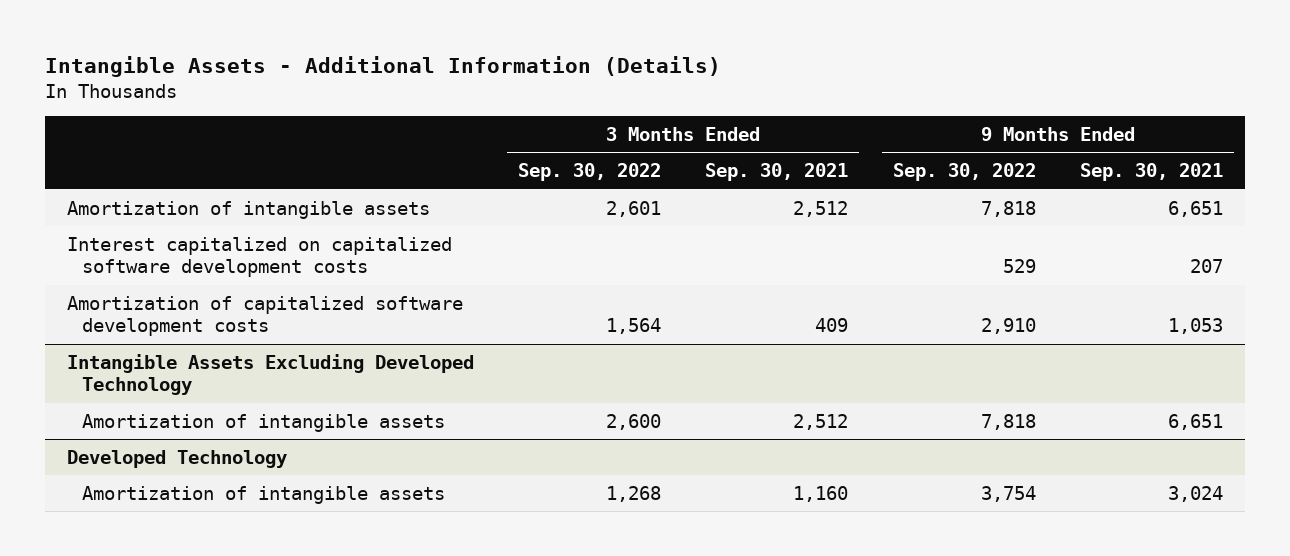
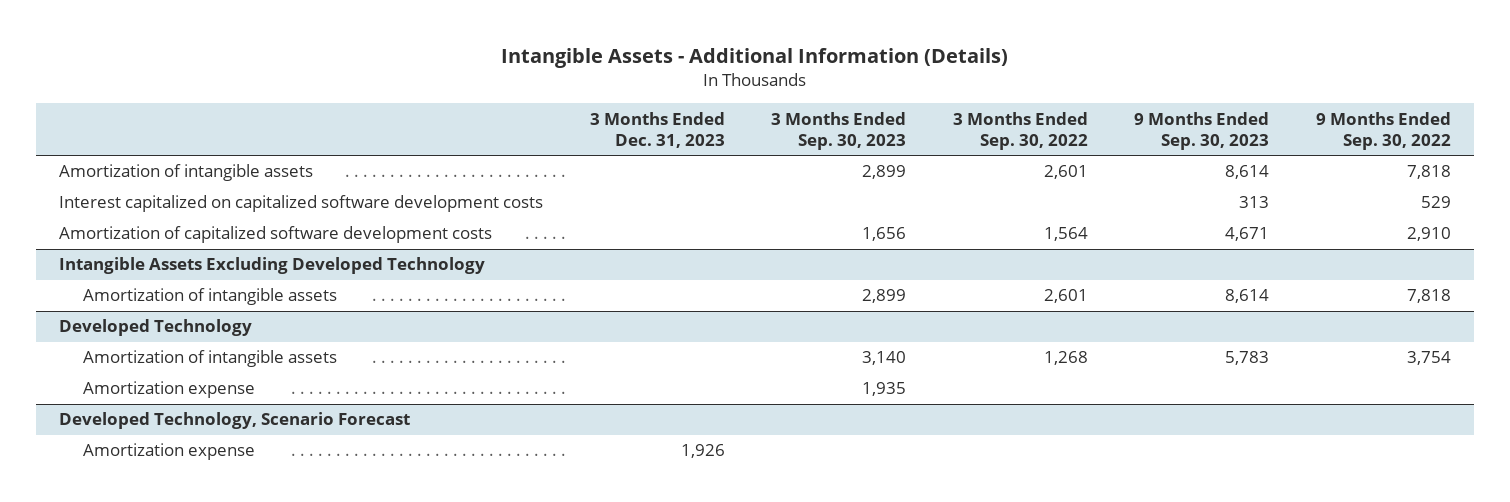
[705,163,849,182] Sep. 30, 2021 -> none
[1079,163,1223,182] Sep. 30, 2021 -> none
none -> [589,111,725,148] 3 Months Ended Dec. 31, 2023
none -> [771,111,907,150] 3 Months Ended Sep. 30, 2023
none -> [1134,111,1270,150] 9 Months Ended Sep. 30, 2023
[606,413,662,430] 2,600 -> [1043,289,1088,304] 2,601
none -> [83,381,256,399] Amortization expense
none -> [59,412,411,430] Developed Technology, Scenario Forecast
none -> [83,443,256,461] Amortization expense

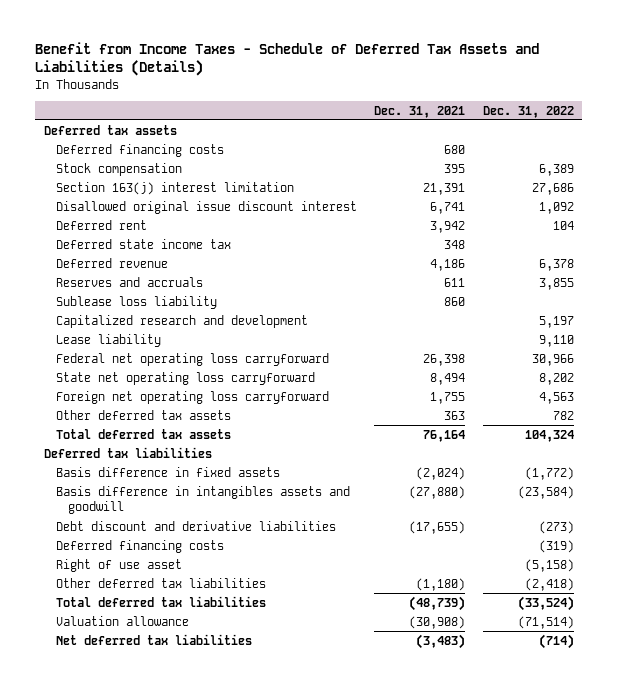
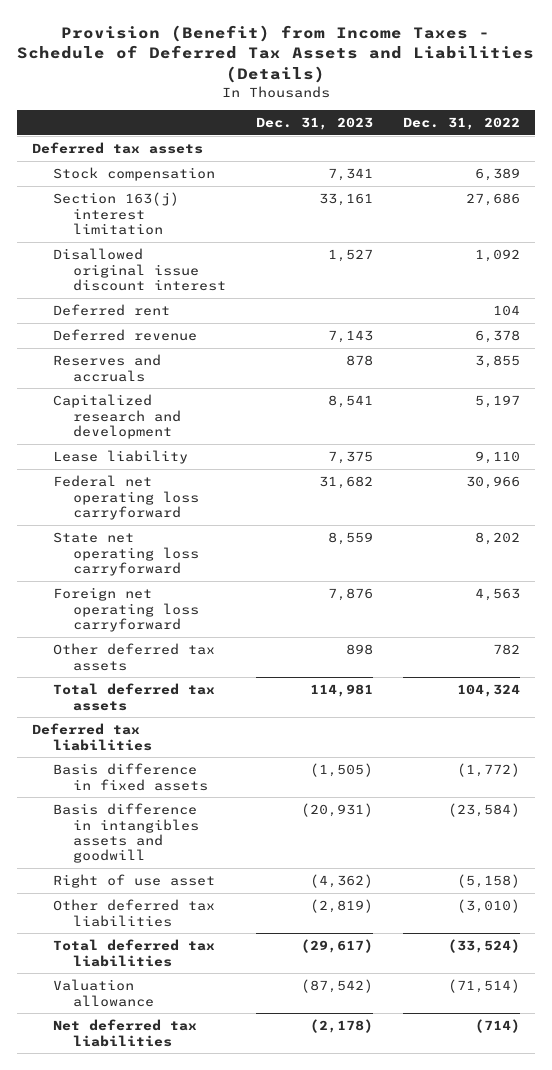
[34,41,539,77] Benefit from Income Taxes - Schedule of Deferred Tax Assets and Liabilities (Details) -> [16,24,534,83] Provision (Benefit) from Income Taxes - Schedule of Deferred Tax Assets and Liabilities (Details)
[374,105,466,118] Dec. 31, 2021 -> none
none -> [256,116,374,130] Dec. 31, 2023
[55,143,224,157] Deferred financing costs -> none
[55,238,231,249] Deferred state income tax -> none
[55,295,217,309] Sublease loss liability -> none
[55,520,336,531] Debt discount and derivative liabilities -> none
[55,539,224,553] Deferred financing costs -> none
[524,577,574,591] (2,418) -> [456,899,520,914] (3,010)

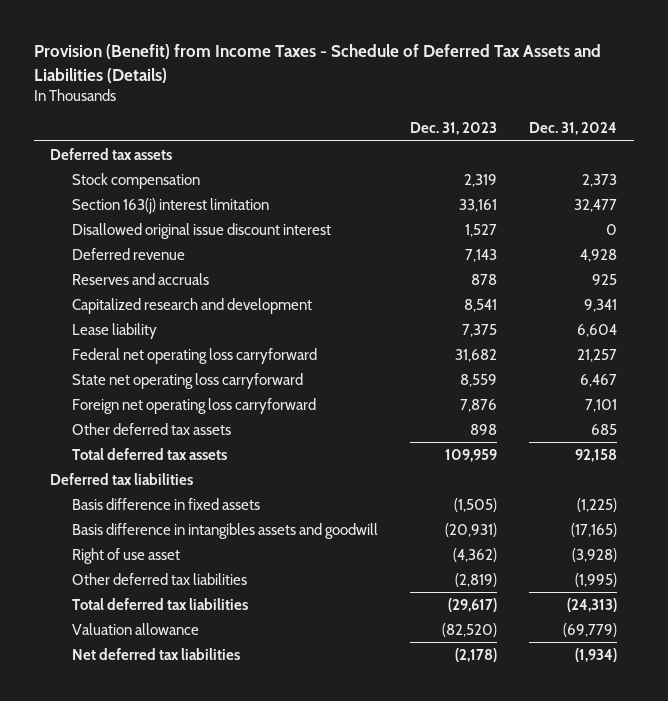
[402,116,520,130] Dec. 31, 2022 -> none
none -> [529,122,618,136] Dec. 31, 2024
[328,168,374,182] 7,341 -> [464,173,498,187] 2,319
[52,304,170,317] Deferred rent -> none
[310,684,374,698] 114,981 -> [445,448,498,462] 109,959
[301,979,374,994] (87,542) -> [442,622,498,637] (82,520)

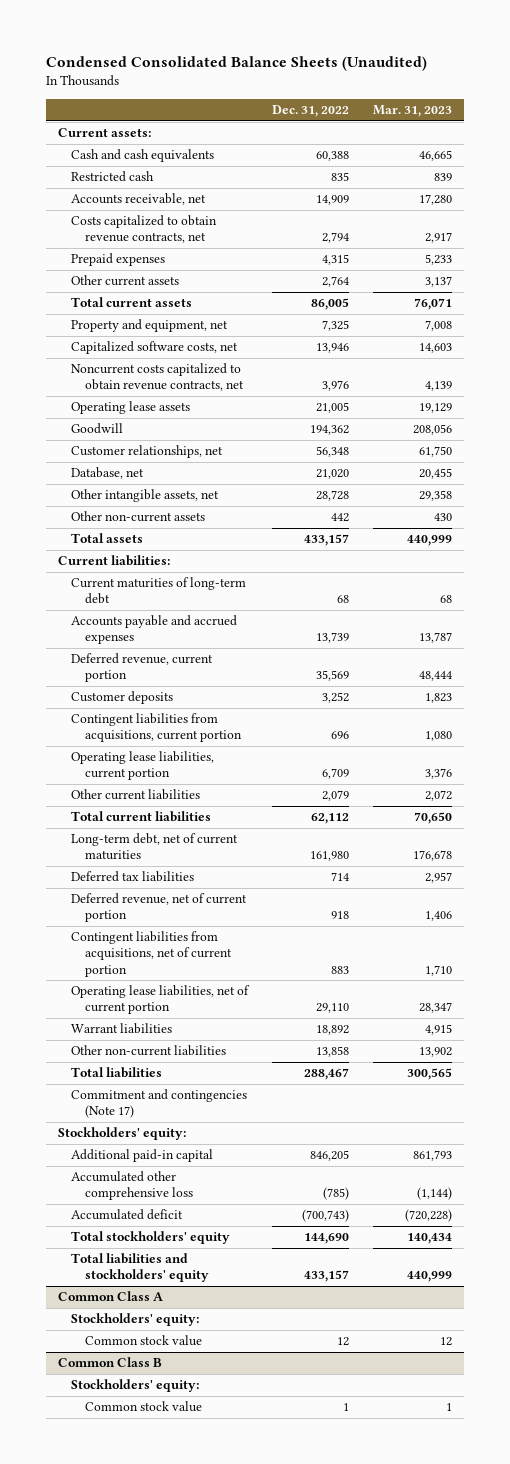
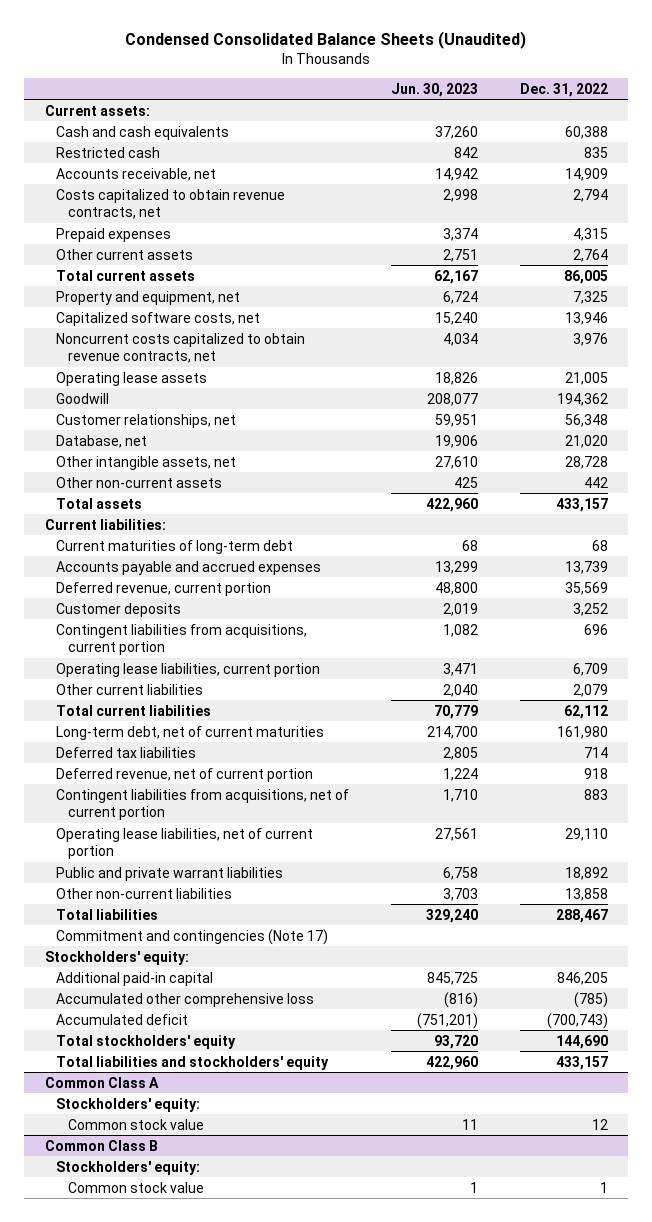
[373,105,453,118] Mar. 31, 2023 -> none
none -> [391,82,479,97] Jun. 30, 2023
[71,1023,173,1035] Warrant liabilities -> [56,866,284,881] Public and private warrant liabilities

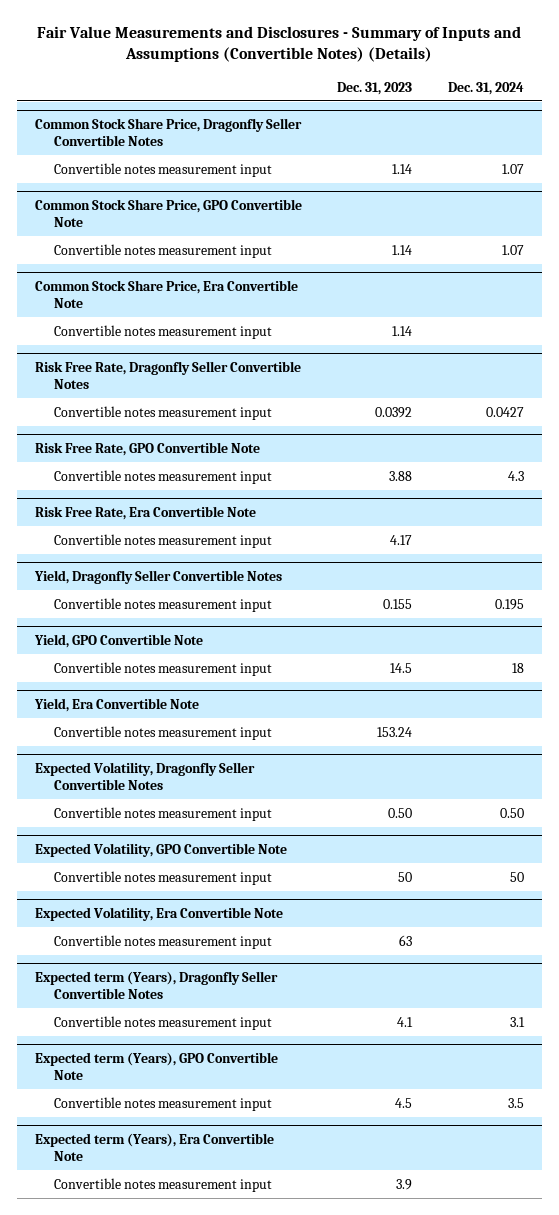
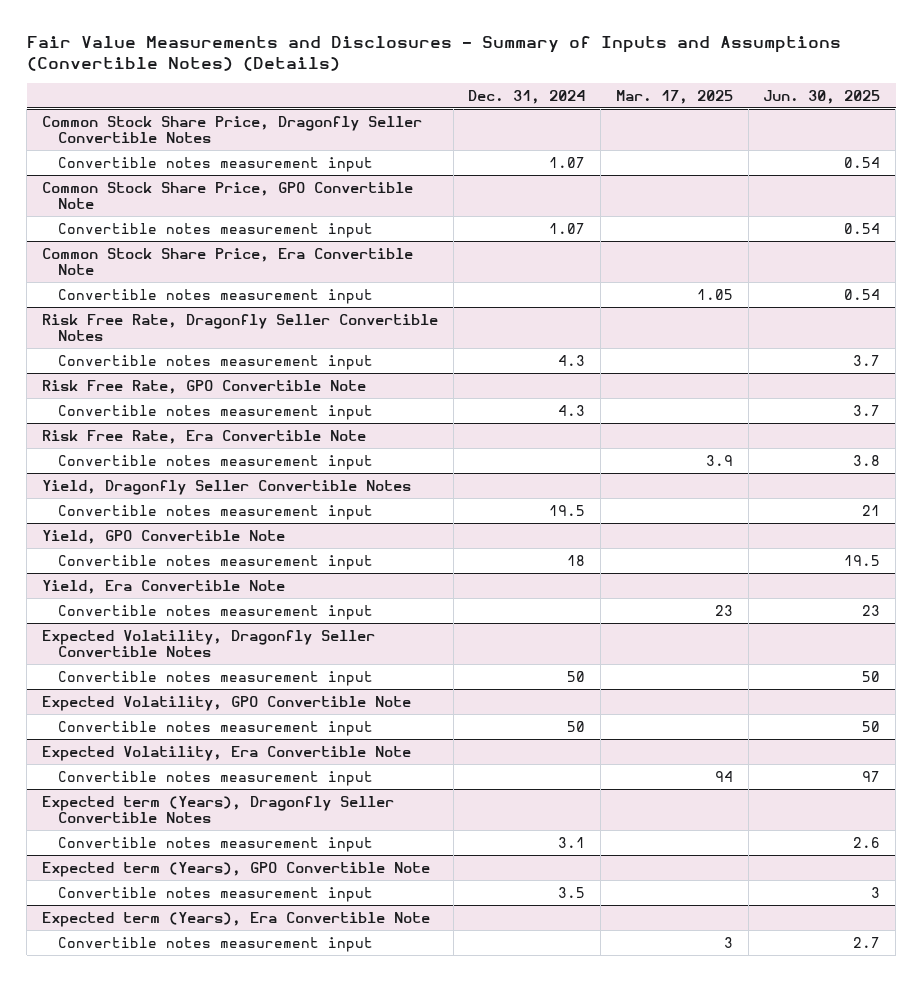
[337,81,413,95] Dec. 31, 2023 -> none
none -> [615,89,733,104] Mar. 17, 2025
none -> [763,89,881,104] Jun. 30, 2025
[485,406,524,417] 0.0427 -> [558,354,586,366] 4.3
[494,598,524,610] 0.195 -> [549,504,586,516] 19.5
[499,807,524,818] 0.50 -> [567,670,586,682] 50

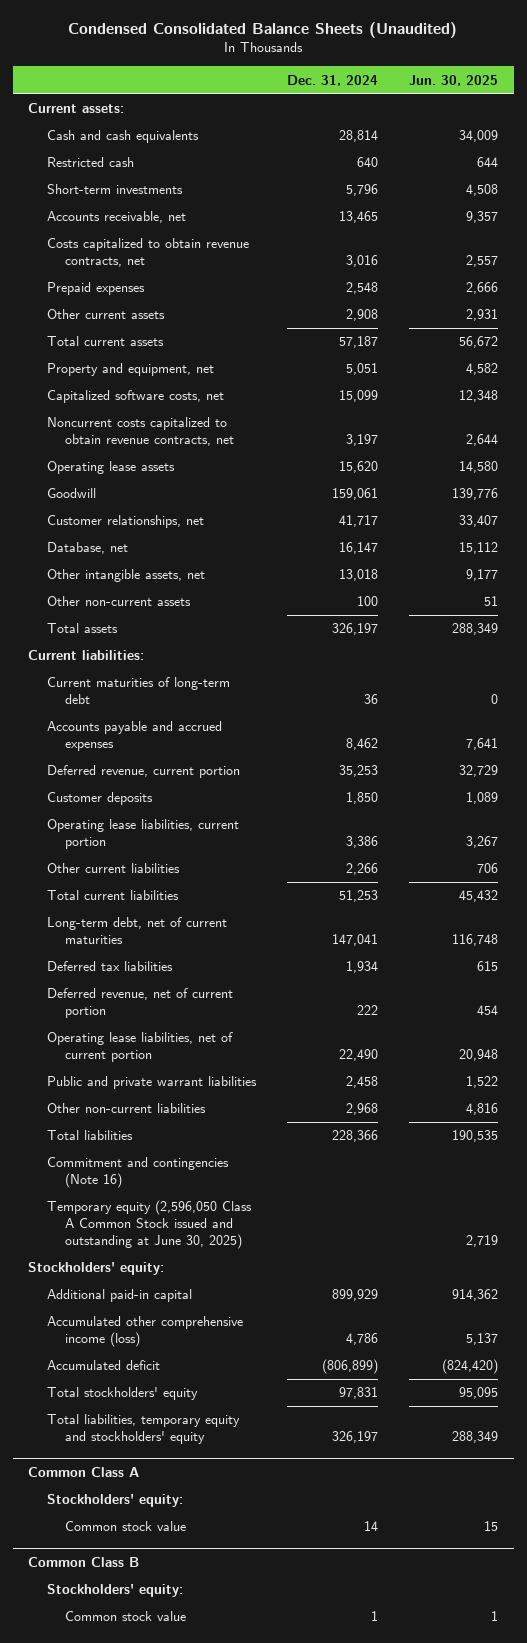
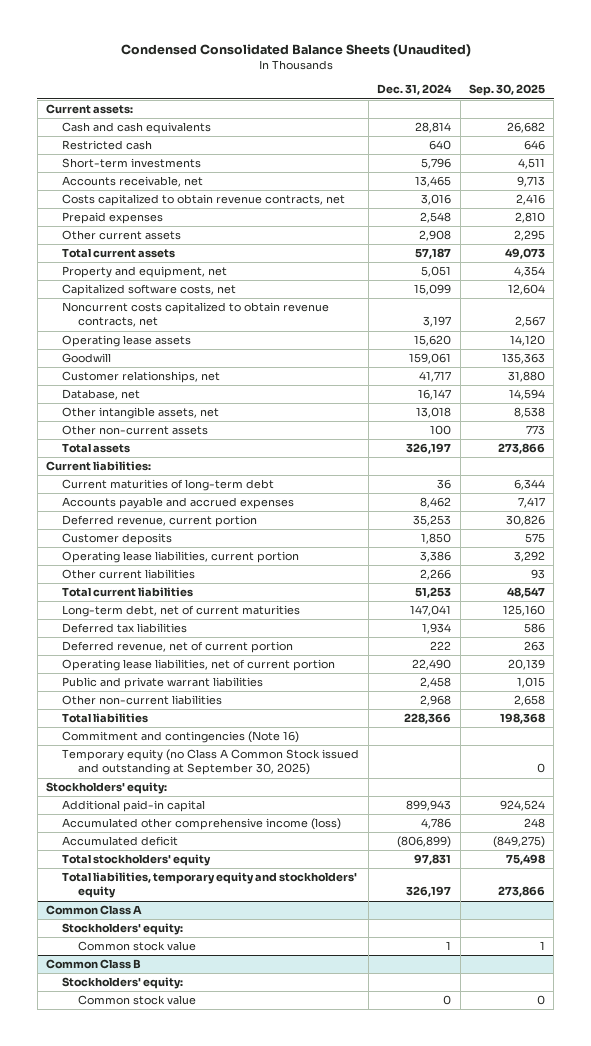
[409,74,499,86] Jun. 30, 2025 -> none
none -> [468,84,545,97] Sep. 30, 2025
[46,1200,252,1250] Temporary equity (2,596,050 Class A Common Stock issued and outstanding at June 30, 2025) -> [62,749,360,776] Temporary equity (no Class A Common Stock issued and outstanding at September 30, 2025)
[332,1289,379,1302] 899,929 -> [406,800,452,812] 899,943
[364,1521,379,1532] 14 -> [446,941,452,951] 1
[371,1611,379,1622] 1 -> [443,995,452,1006] 0

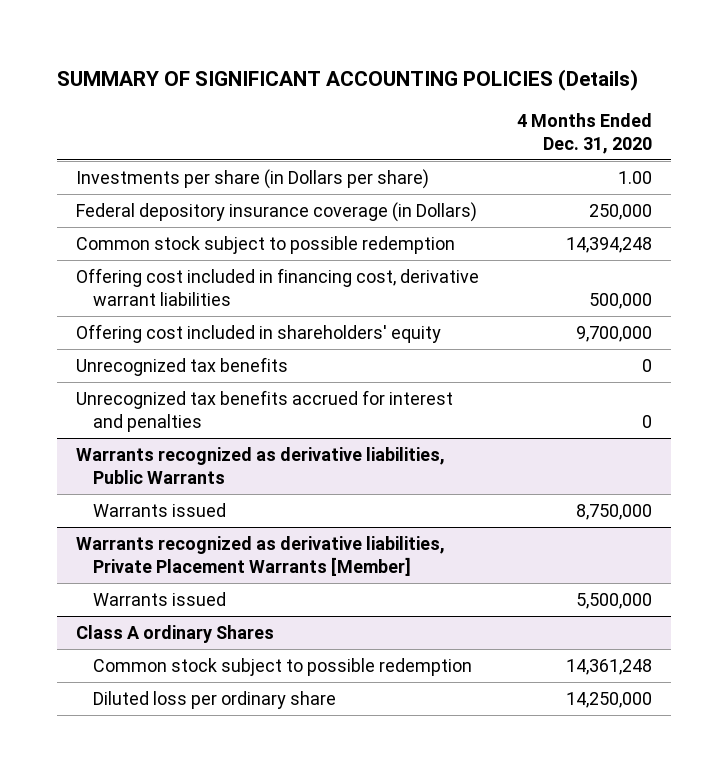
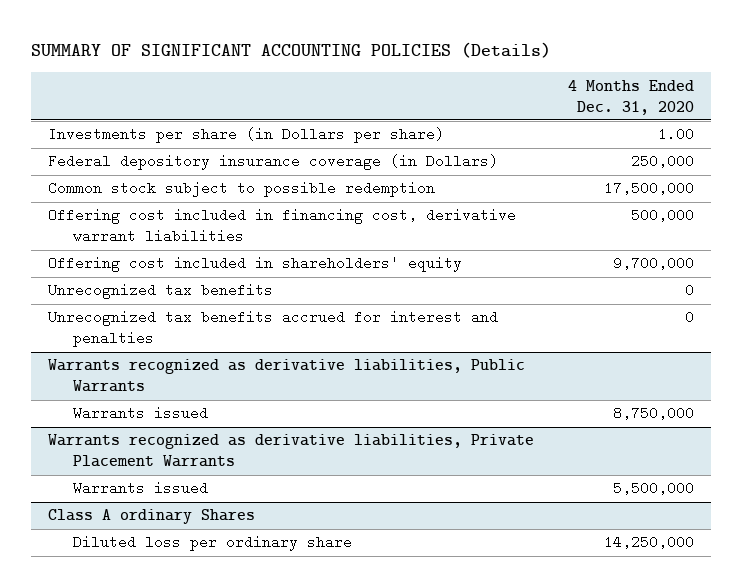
[565,237,652,254] 14,394,248 -> [604,181,695,196] 17,500,000
[76,536,446,576] Warrants recognized as derivative liabilities, Private Placement Warrants [Member] -> [48,434,535,468] Warrants recognized as derivative liabilities, Private Placement Warrants
[92,658,472,677] Common stock subject to possible redemption -> none

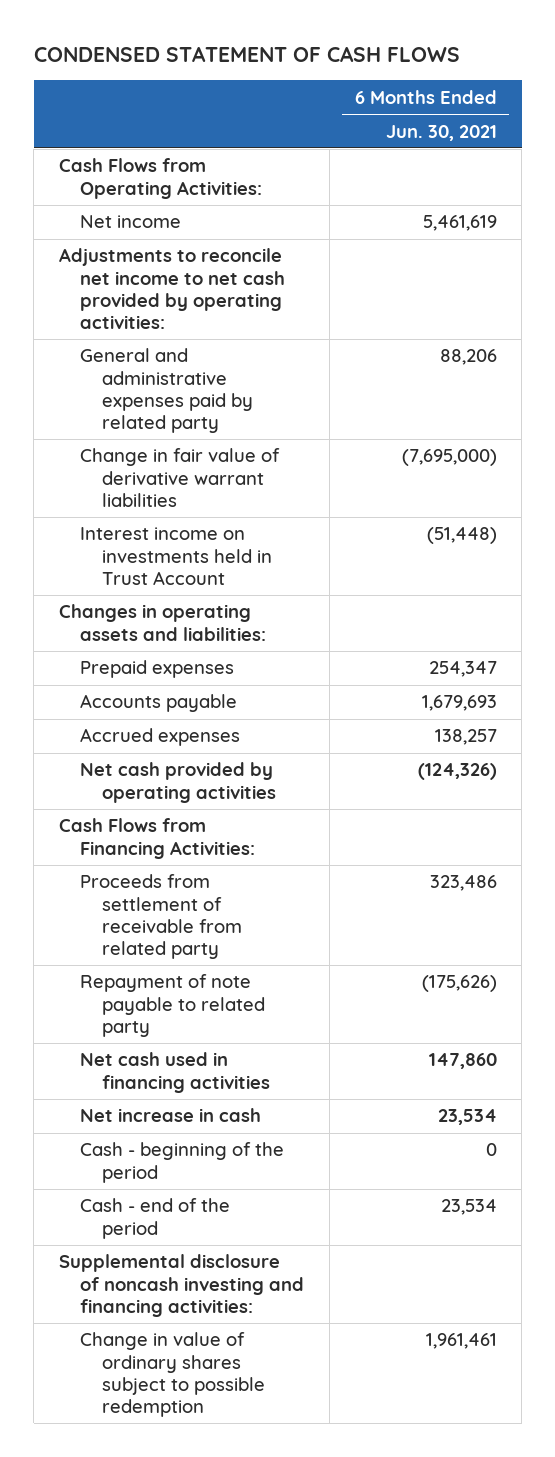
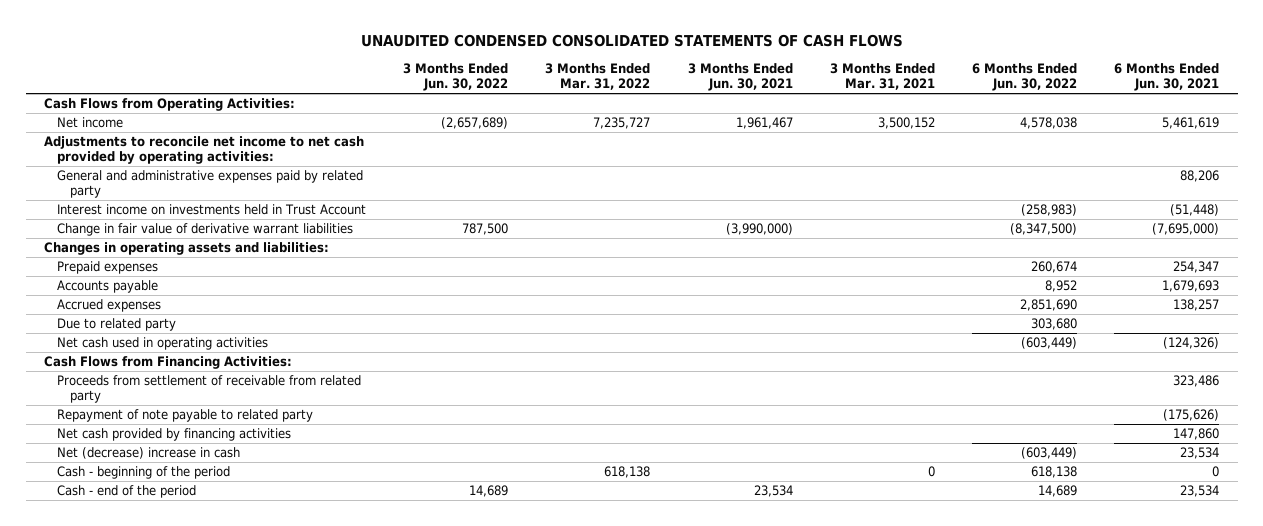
[33,46,460,63] CONDENSED STATEMENT OF CASH FLOWS -> [360,33,903,47] UNAUDITED CONDENSED CONSOLIDATED STATEMENTS OF CASH FLOWS
none -> [403,63,509,92] 3 Months Ended Jun. 30, 2022
none -> [545,63,651,91] 3 Months Ended Mar. 31, 2022
none -> [687,63,793,92] 3 Months Ended Jun. 30, 2021
none -> [829,63,935,91] 3 Months Ended Mar. 31, 2021
none -> [971,63,1077,92] 6 Months Ended Jun. 30, 2022
[80,448,281,507] Change in fair value of derivative warrant liabilities -> [56,223,353,237] Change in fair value of derivative warrant liabilities
none -> [56,318,176,332] Due to related party
[80,762,277,803] Net cash provided by operating activities -> [56,337,268,351] Net cash used in operating activities
[80,1052,271,1093] Net cash used in financing activities -> [56,428,291,442] Net cash provided by financing activities
[80,1108,262,1123] Net increase in cash -> [56,447,240,460] Net (decrease) increase in cash
[58,1254,305,1317] Supplemental disclosure of noncash investing and financing activities: -> none
[80,1332,266,1417] Change in value of ordinary shares subject to possible redemption -> none

